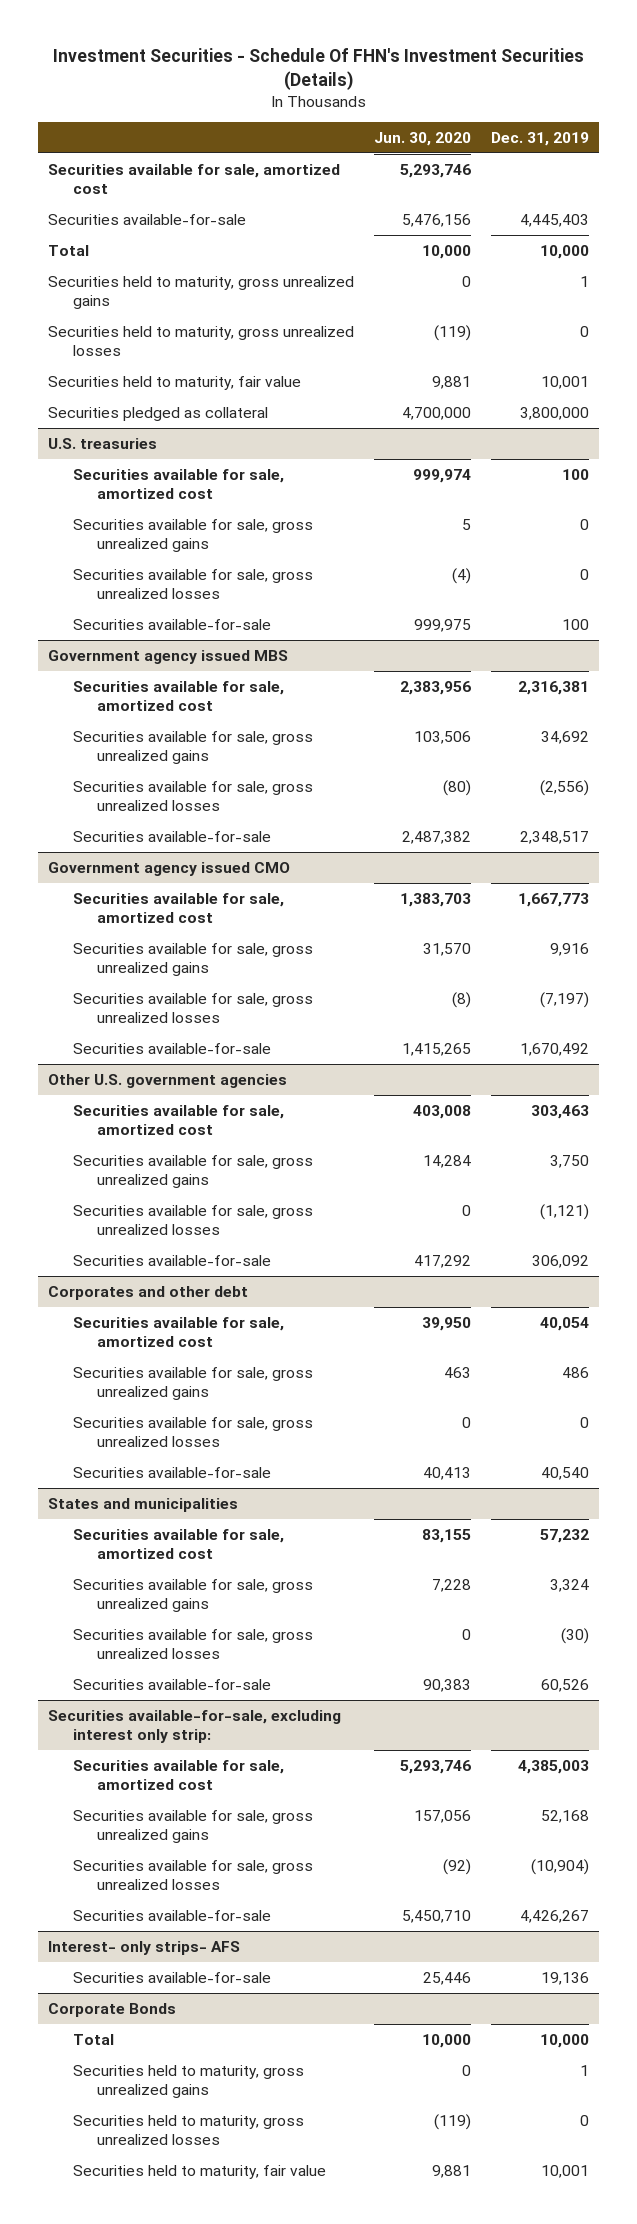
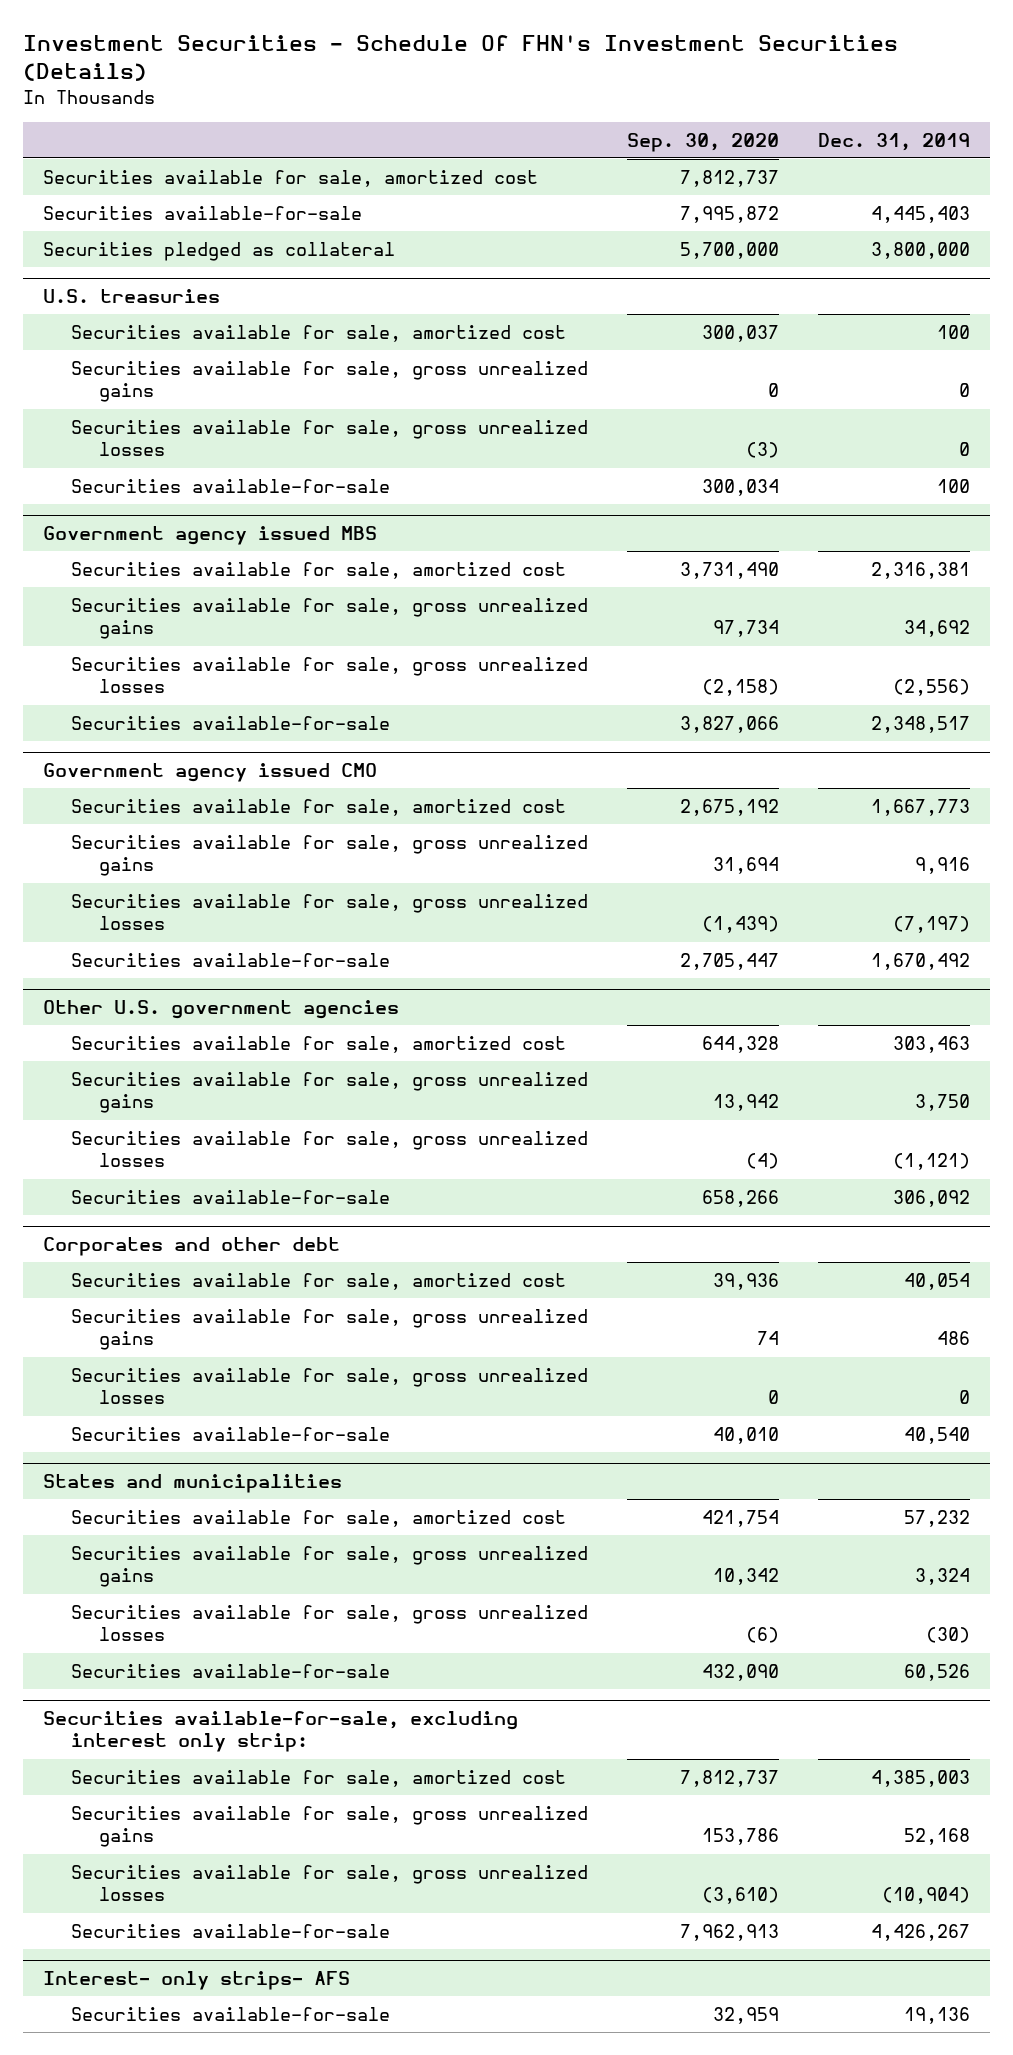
[374,131,472,146] Jun. 30, 2020 -> none
none -> [626,132,779,152] Sep. 30, 2020
[48,244,90,256] Total -> none
[48,275,355,310] Securities held to maturity, gross unrealized gains -> none
[48,325,355,357] Securities held to maturity, gross unrealized losses -> none
[48,375,302,390] Securities held to maturity, fair value -> none
[48,2002,177,2017] Corporate Bonds -> none
[72,2033,114,2045] Total -> none
[72,2064,304,2099] Securities held to maturity, gross unrealized gains -> none
[72,2114,304,2146] Securities held to maturity, gross unrealized losses -> none
[72,2164,326,2179] Securities held to maturity, fair value -> none

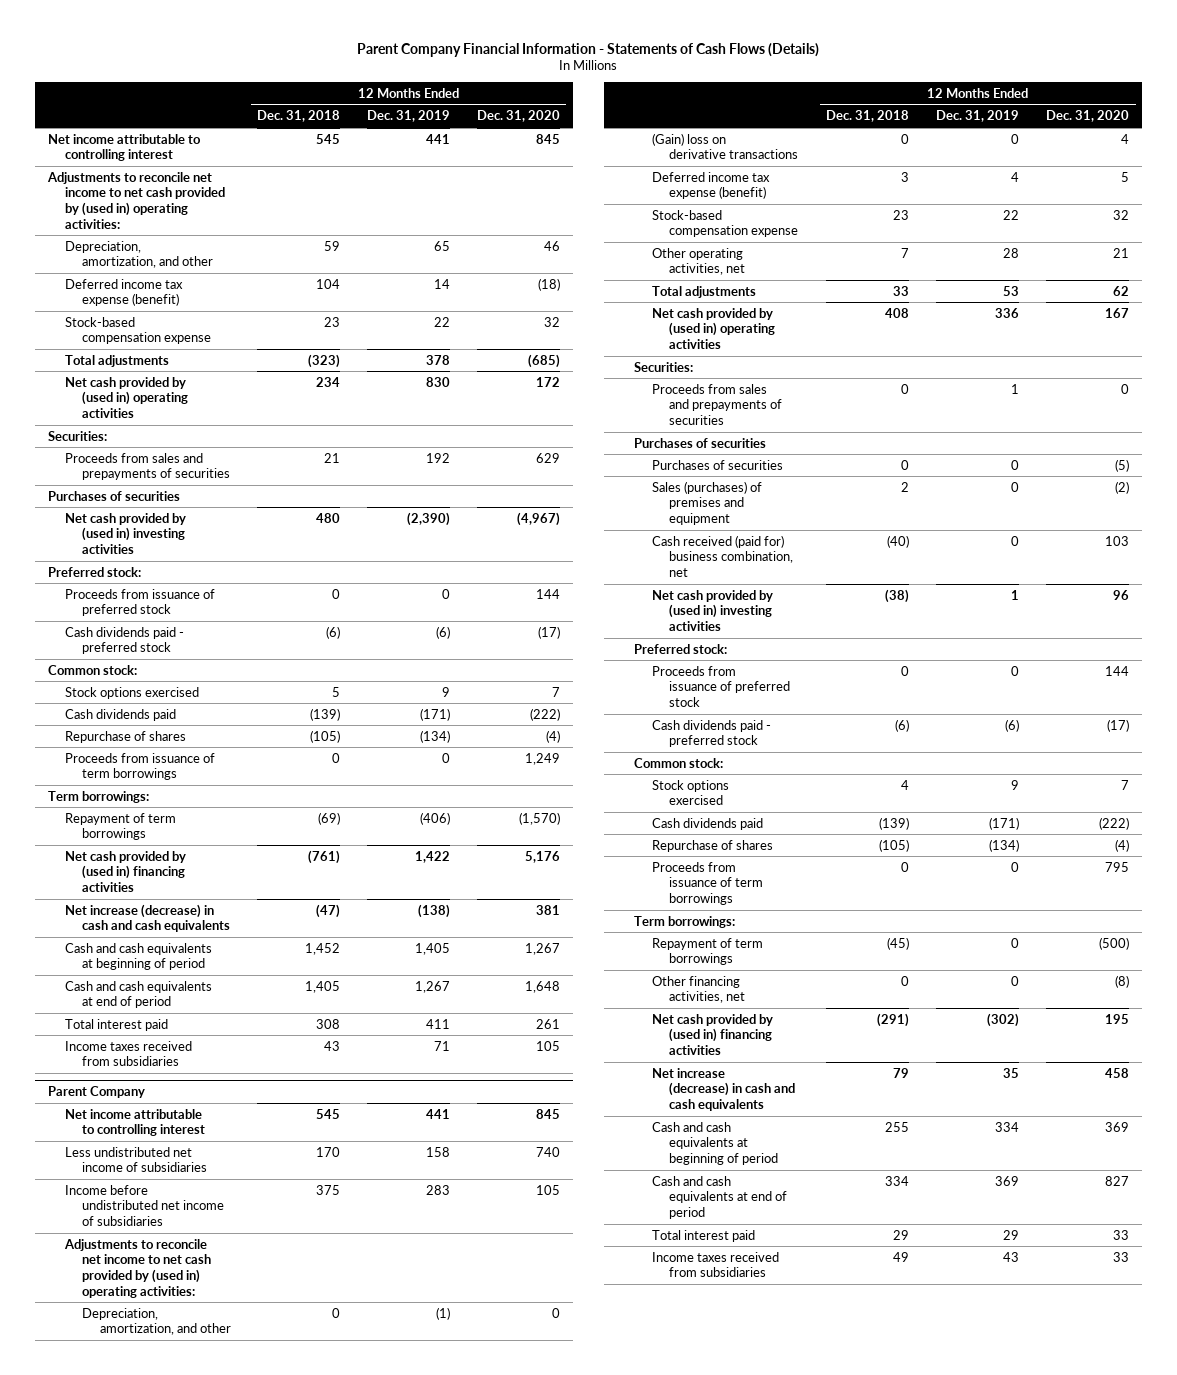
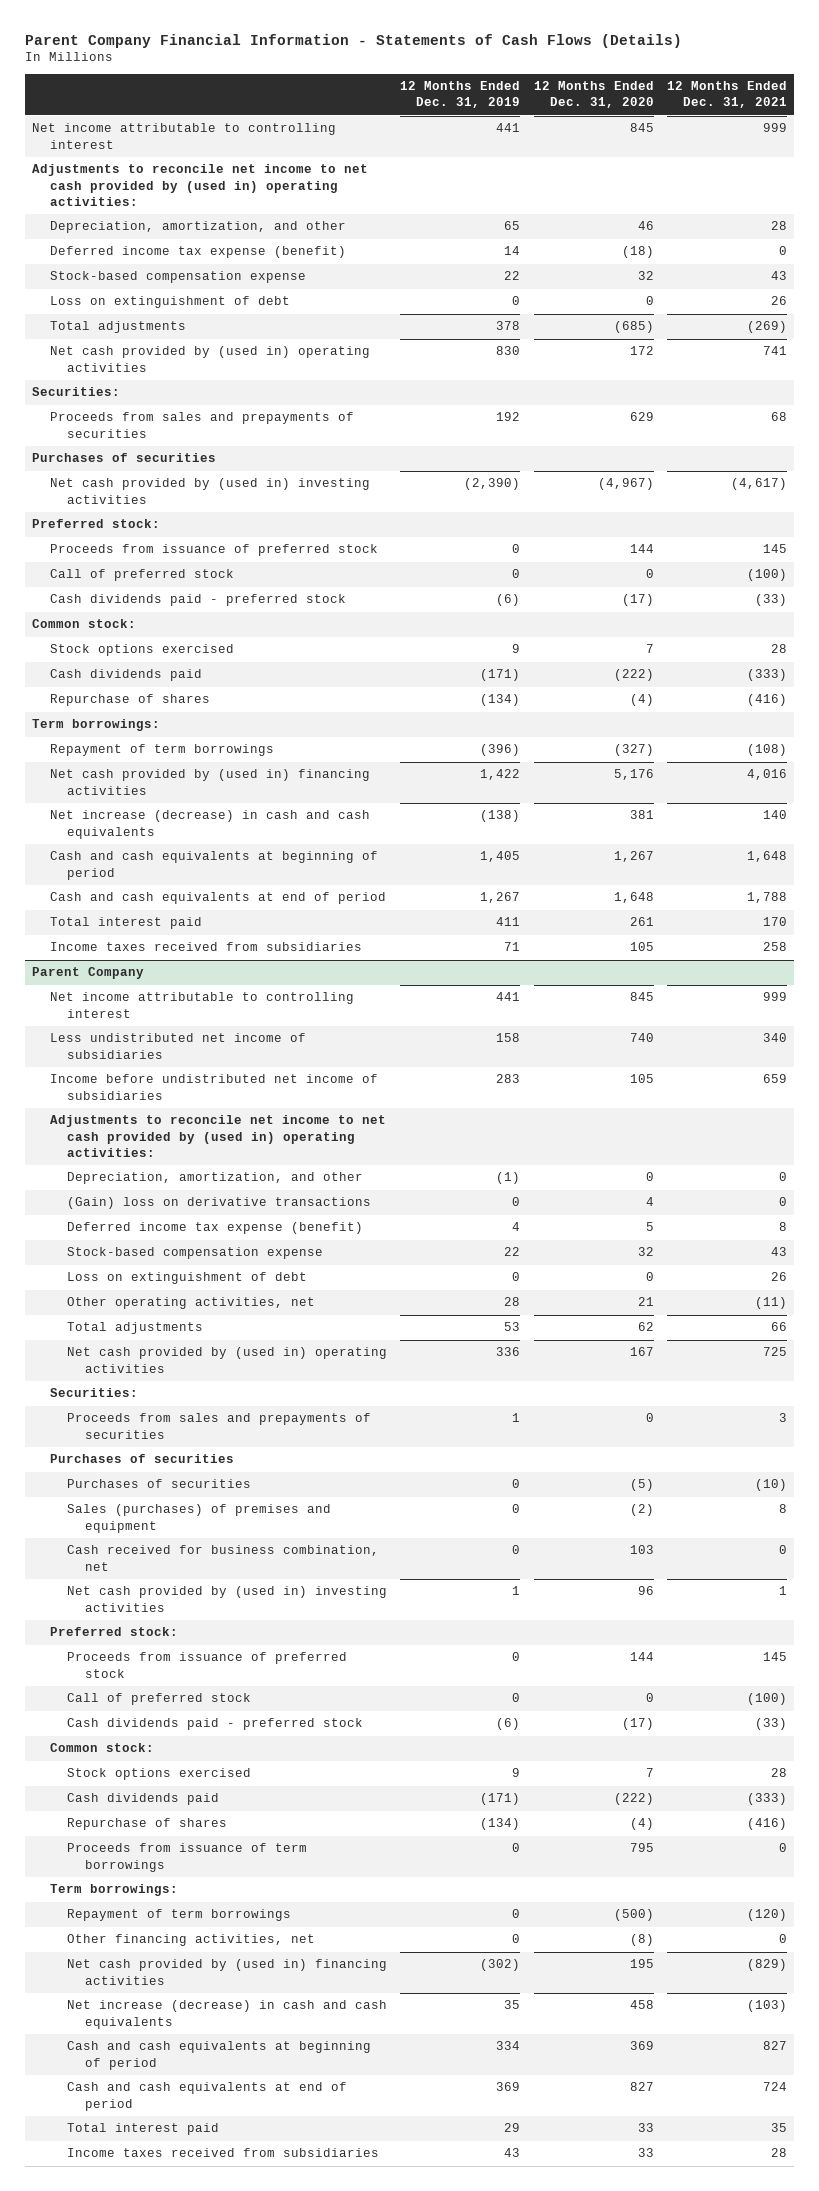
[257,110,341,123] Dec. 31, 2018 -> none
none -> [666,81,787,109] 12 Months Ended Dec. 31, 2021
none -> [49,296,290,309] Loss on extinguishment of debt
none -> [49,569,234,582] Call of preferred stock
[65,752,216,781] Proceeds from issuance of term borrowings -> none
[420,811,451,825] (406) -> [480,744,521,757] (396)
[518,811,560,825] (1,570) -> [613,744,654,757] (327)
none -> [67,1272,308,1285] Loss on extinguishment of debt
[651,534,793,577] Cash received (paid for) business combination, net -> [67,1545,380,1571] Cash received for business combination, net
none -> [67,1693,252,1706] Call of preferred stock

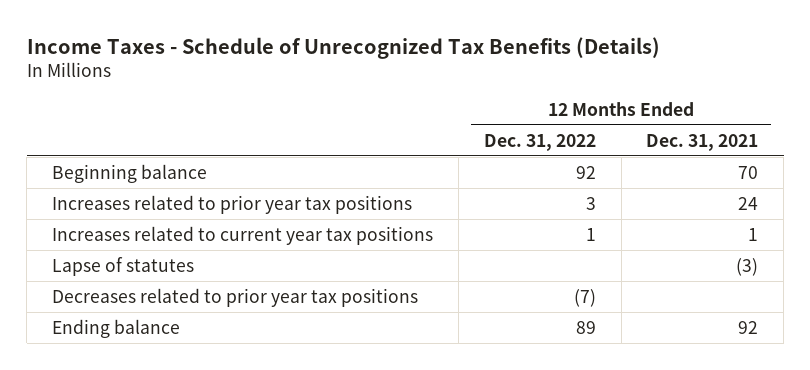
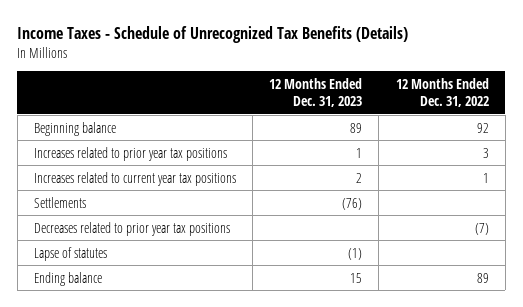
[646,133,759,151] Dec. 31, 2021 -> none
none -> [269,78,363,108] 12 Months Ended Dec. 31, 2023
none -> [33,196,86,208] Settlements
[52,256,195,276] Lapse of statutes -> [33,246,107,261] Lapse of statutes

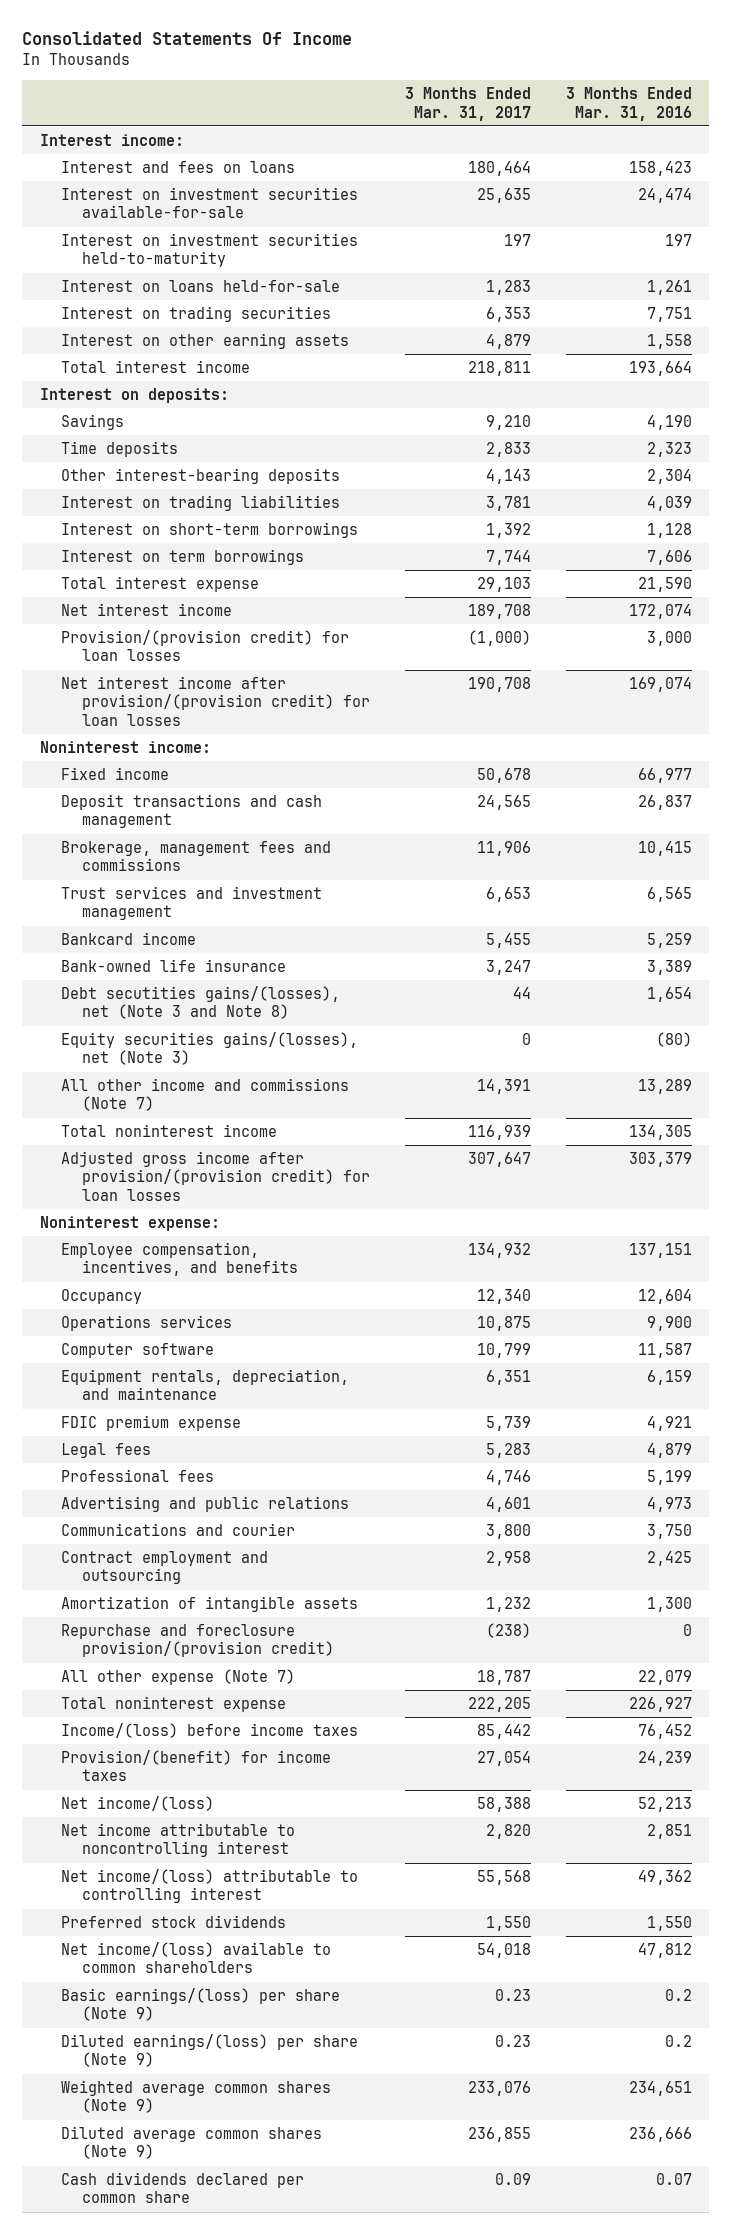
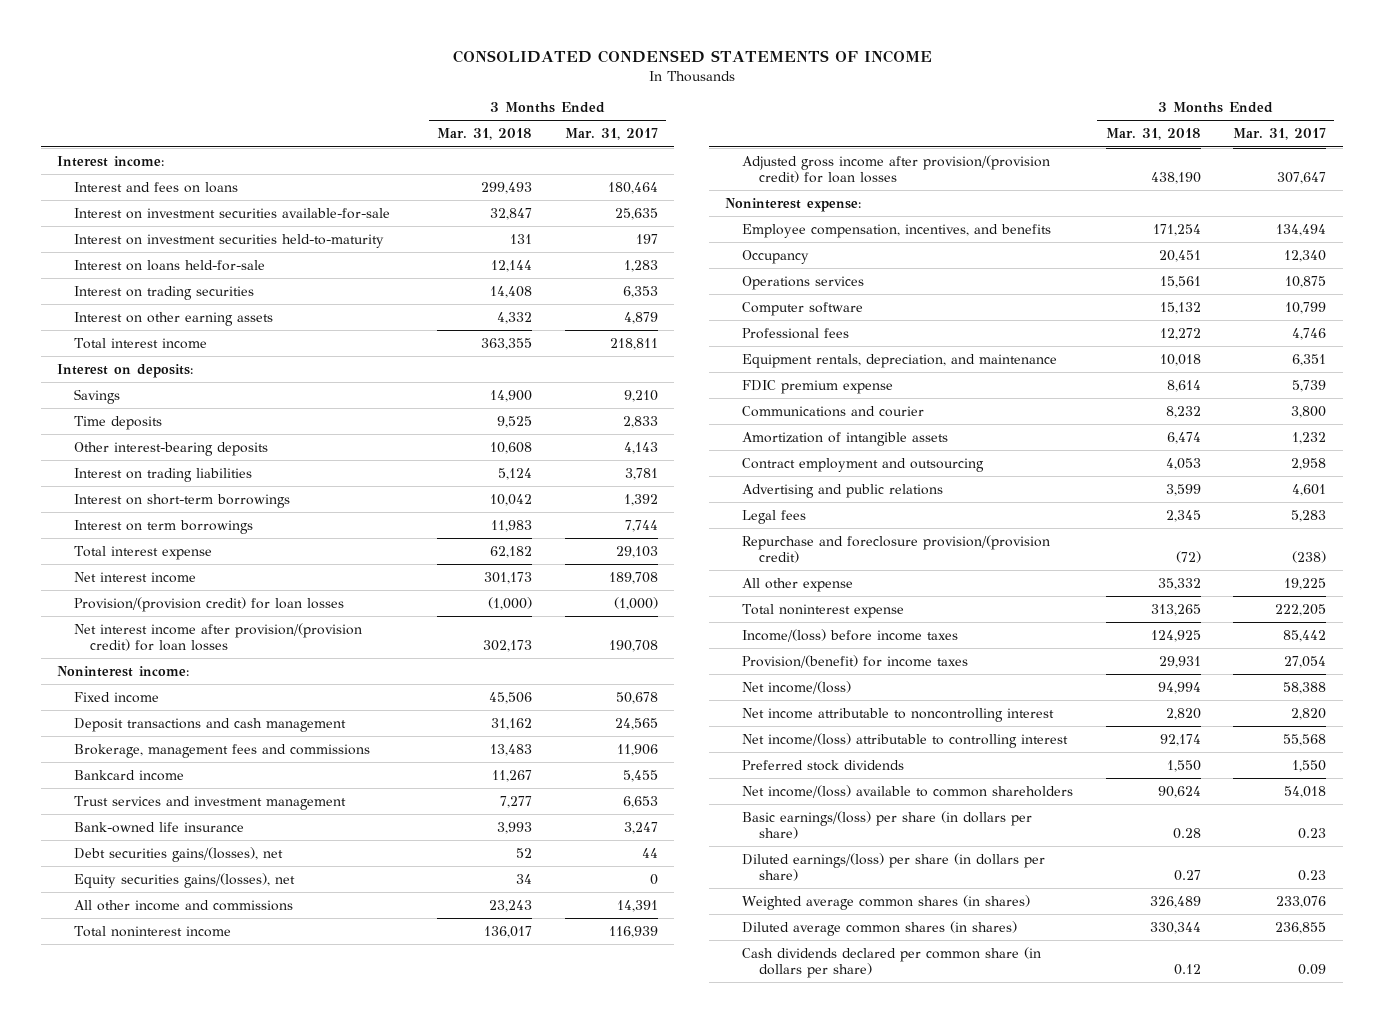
[22,31,353,46] Consolidated Statements Of Income -> [452,50,932,64] CONSOLIDATED CONDENSED STATEMENTS OF INCOME
[565,86,692,121] 3 Months Ended Mar. 31, 2016 -> none
none -> [437,128,533,141] Mar. 31, 2018
[60,885,322,921] Trust services and investment management -> [73,795,346,810] Trust services and investment management
[60,985,340,1020] Debt secutities gains/(losses), net (Note 3 and Note 8) -> none
none -> [73,846,283,862] Debt securities gains/(losses), net
[60,1031,358,1066] Equity securities gains/(losses), net (Note 3) -> [73,872,295,888] Equity securities gains/(losses), net
[60,1077,349,1112] All other income and commissions (Note 7) -> [73,899,293,911] All other income and commissions
[467,1242,531,1258] 134,932 -> [1276,223,1327,236] 134,494
[60,1468,214,1482] Professional fees -> [741,327,849,339] Professional fees
[60,1550,268,1585] Contract employment and outsourcing -> [741,457,984,472] Contract employment and outsourcing
[60,1495,349,1512] Advertising and public relations -> [741,483,943,498] Advertising and public relations
[60,1442,151,1458] Legal fees -> [741,509,806,524] Legal fees
[60,1668,295,1685] All other expense (Note 7) -> [741,577,853,592] All other expense
[476,1669,531,1685] 18,787 -> [1284,577,1327,590] 19,225
[60,1987,340,2022] Basic earnings/(loss) per share (Note 9) -> [741,810,1032,839] Basic earnings/(loss) per share (in dollars per share)
[60,2033,358,2068] Diluted earnings/(loss) per share (Note 9) -> [741,852,1045,881] Diluted earnings/(loss) per share (in dollars per share)
[60,2079,331,2114] Weighted average common shares (Note 9) -> [741,894,1030,910] Weighted average common shares (in shares)
[60,2125,322,2160] Diluted average common shares (Note 9) -> [741,920,1017,936] Diluted average common shares (in shares)
[60,2171,304,2204] Cash dividends declared per common share -> [741,946,1041,978] Cash dividends declared per common share (in dollars per share)

